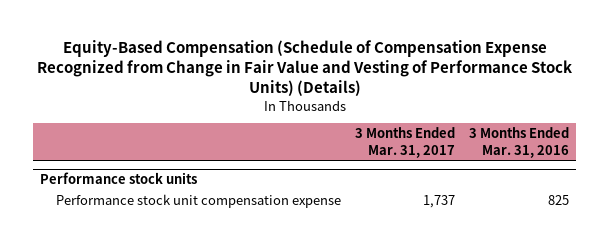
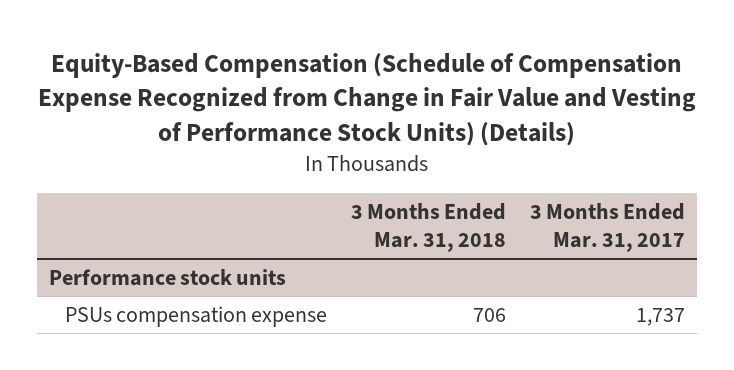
[469,127,570,158] 3 Months Ended Mar. 31, 2016 -> none
none -> [351,203,507,253] 3 Months Ended Mar. 31, 2018
[55,193,341,208] Performance stock unit compensation expense -> [65,306,328,328] PSUs compensation expense

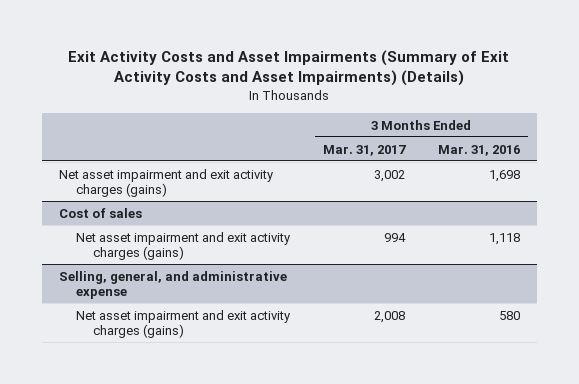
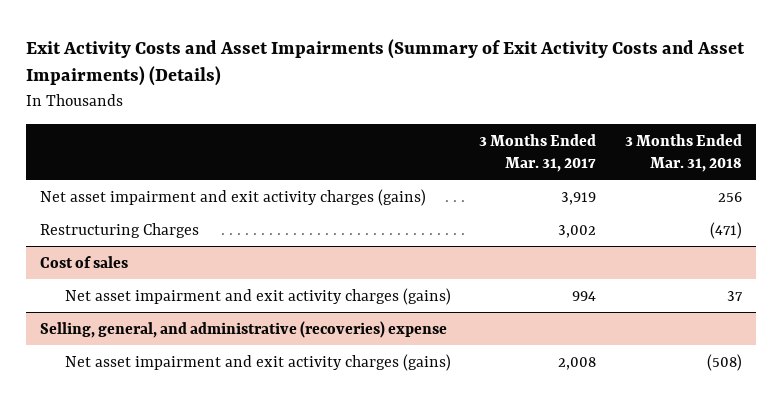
[438,144,521,156] Mar. 31, 2016 -> none
none -> [624,133,742,172] 3 Months Ended Mar. 31, 2018
[373,169,405,182] 3,002 -> [561,191,597,205] 3,919
none -> [39,222,199,238] Restructuring Charges
[58,270,287,299] Selling, general, and administrative expense -> [39,320,447,338] Selling, general, and administrative (recoveries) expense

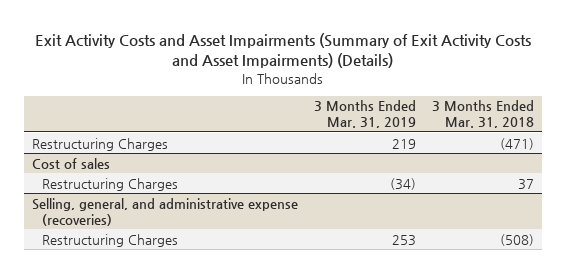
[479,133,597,172] 3 Months Ended Mar. 31, 2017 -> none
none -> [314,100,417,129] 3 Months Ended Mar. 31, 2019
[39,188,426,206] Net asset impairment and exit activity charges (gains) -> none
[65,287,452,305] Net asset impairment and exit activity charges (gains) -> none
[65,353,452,371] Net asset impairment and exit activity charges (gains) -> none
none -> [41,177,178,191] Restructuring Charges
[39,320,447,338] Selling, general, and administrative (recoveries) expense -> [32,197,299,226] Selling, general, and administrative expense (recoveries)
none -> [41,233,178,247] Restructuring Charges

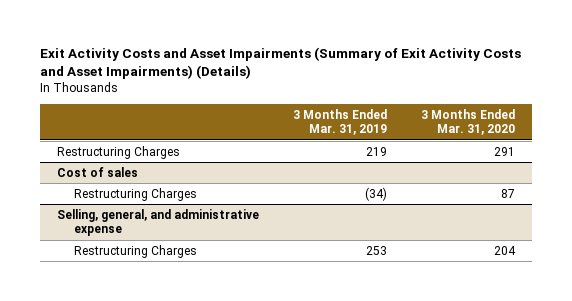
[432,100,535,129] 3 Months Ended Mar. 31, 2018 -> none
none -> [420,108,515,136] 3 Months Ended Mar. 31, 2020
[32,197,299,226] Selling, general, and administrative expense (recoveries) -> [56,208,259,237] Selling, general, and administrative expense

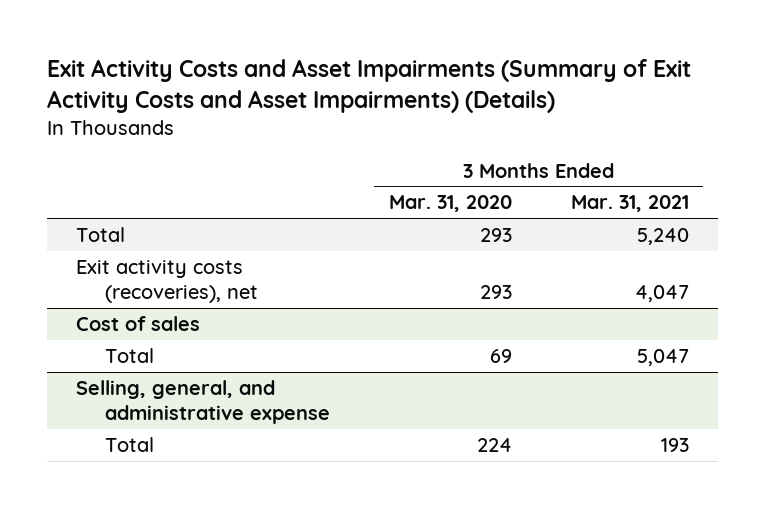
[292,108,387,136] 3 Months Ended Mar. 31, 2019 -> none
none -> [570,195,689,213] Mar. 31, 2021
[56,145,180,159] Restructuring Charges -> none
none -> [76,226,126,242] Total
none -> [76,259,259,304] Exit activity costs (recoveries), net
[73,187,197,201] Restructuring Charges -> none
none -> [105,347,155,363] Total
[73,244,197,258] Restructuring Charges -> none
none -> [105,436,155,452] Total

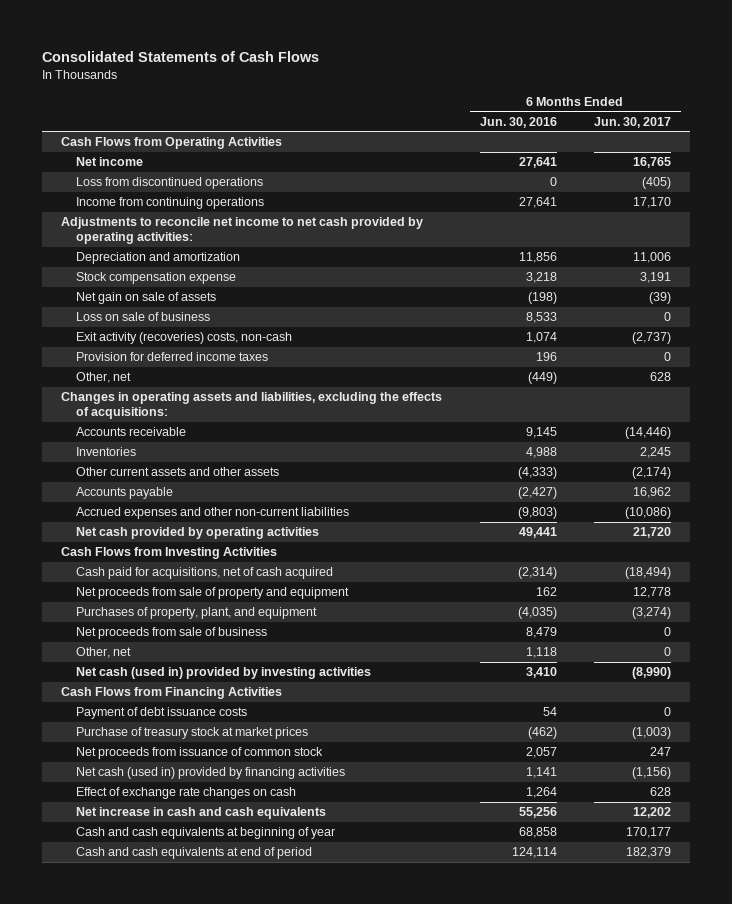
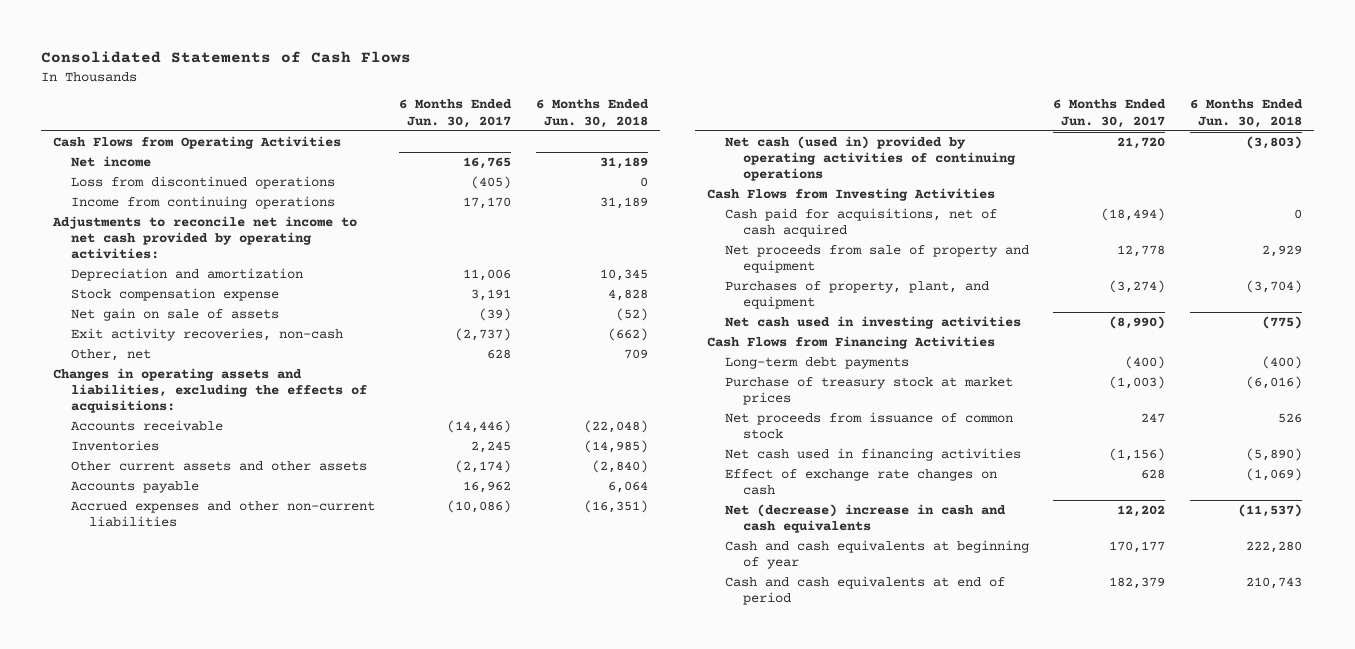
[479,116,557,128] Jun. 30, 2016 -> none
none -> [535,99,649,128] 6 Months Ended Jun. 30, 2018
[76,312,211,322] Loss on sale of business -> none
[76,352,269,362] Provision for deferred income taxes -> none
[76,332,293,345] Exit activity (recoveries) costs, non-cash -> [70,327,343,341] Exit activity recoveries, non-cash
[76,527,320,540] Net cash provided by operating activities -> [724,135,1016,182] Net cash (used in) provided by operating activities of continuing operations
[76,627,268,640] Net proceeds from sale of business -> none
[76,647,132,659] Other, net -> none
[76,667,372,680] Net cash (used in) provided by investing activities -> [724,315,1021,329] Net cash used in investing activities
[76,707,248,720] Payment of debt issuance costs -> none
none -> [724,356,909,369] Long-term debt payments
[76,767,346,780] Net cash (used in) provided by financing activities -> [724,447,1021,461] Net cash used in financing activities
[76,807,327,820] Net increase in cash and cash equivalents -> [724,503,1006,534] Net (decrease) increase in cash and cash equivalents

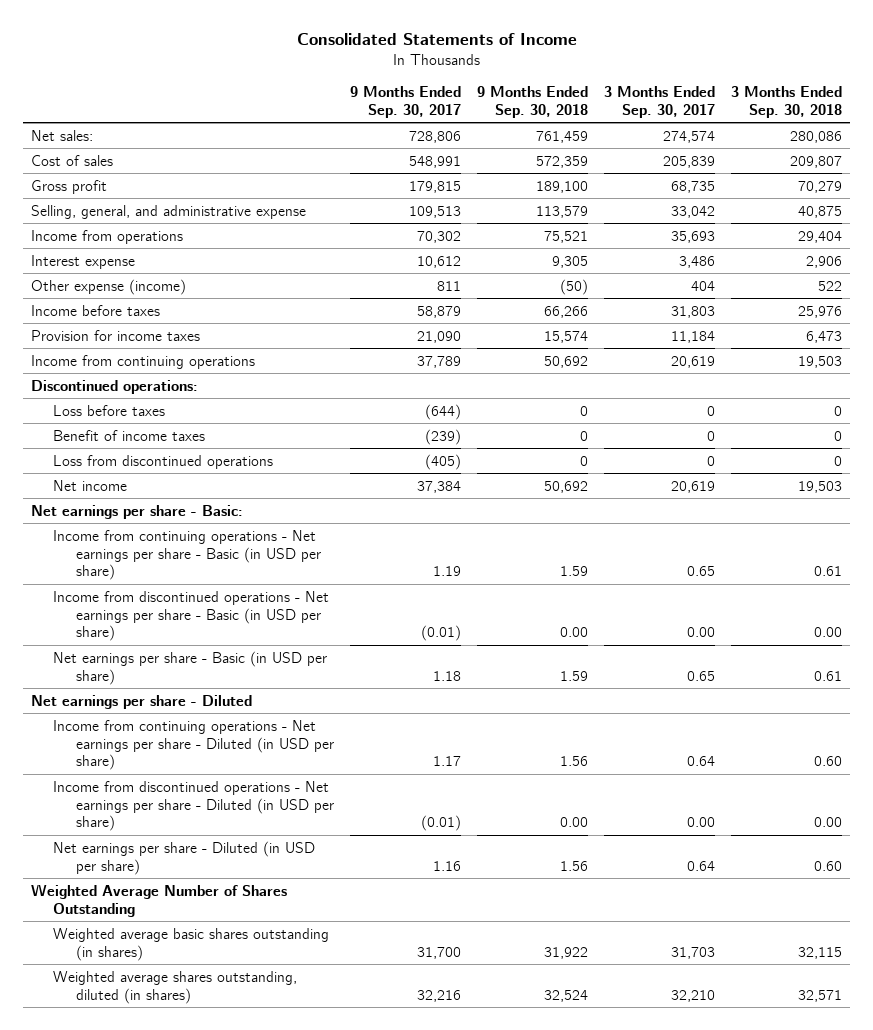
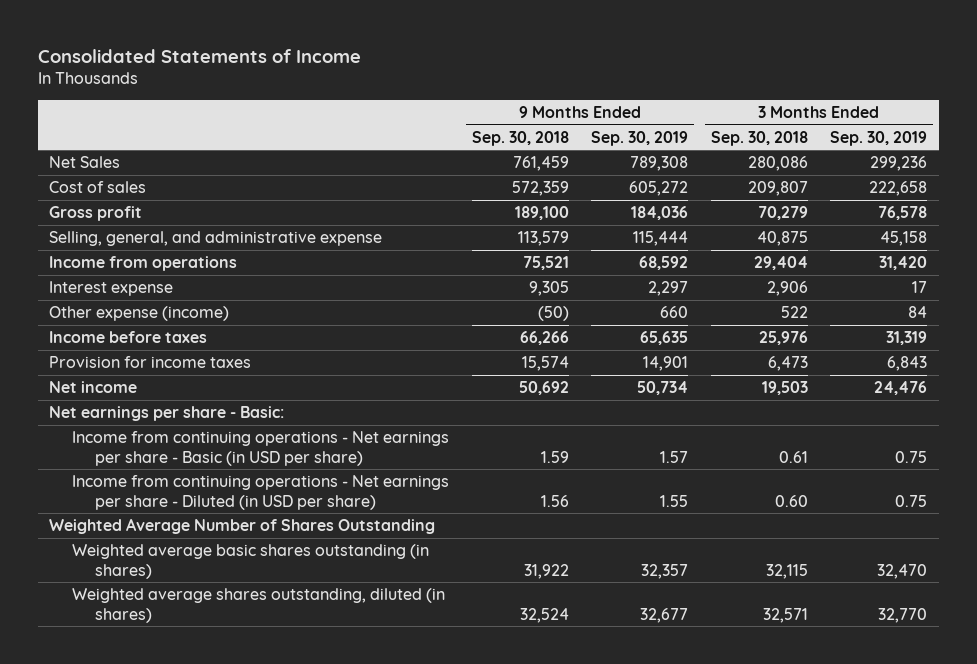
[350,85,462,118] 9 Months Ended Sep. 30, 2017 -> none
[604,85,716,118] 3 Months Ended Sep. 30, 2017 -> none
none -> [591,130,689,146] Sep. 30, 2019
none -> [830,130,928,146] Sep. 30, 2019
[30,129,93,141] Net sales: -> [49,155,121,168] Net Sales
[30,354,255,369] Income from continuing operations -> none
[30,379,198,394] Discontinued operations: -> none
[53,404,166,416] Loss before taxes -> none
[53,429,206,441] Benefit of income taxes -> none
[53,454,274,469] Loss from discontinued operations -> none
[53,590,330,642] Income from discontinued operations - Net earnings per share - Basic (in USD per share) -> none
[53,650,328,685] Net earnings per share - Basic (in USD per share) -> none
[30,694,252,709] Net earnings per share - Diluted -> none
[53,780,335,832] Income from discontinued operations - Net earnings per share - Diluted (in USD per share) -> none
[53,840,316,875] Net earnings per share - Diluted (in USD per share) -> none

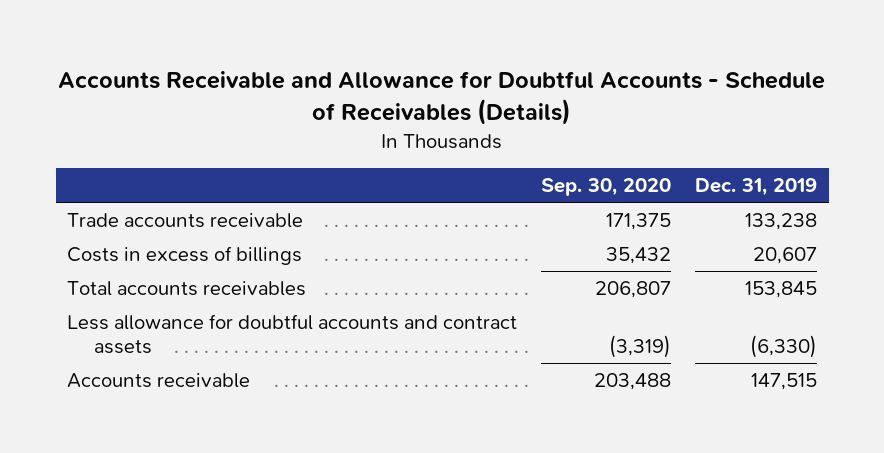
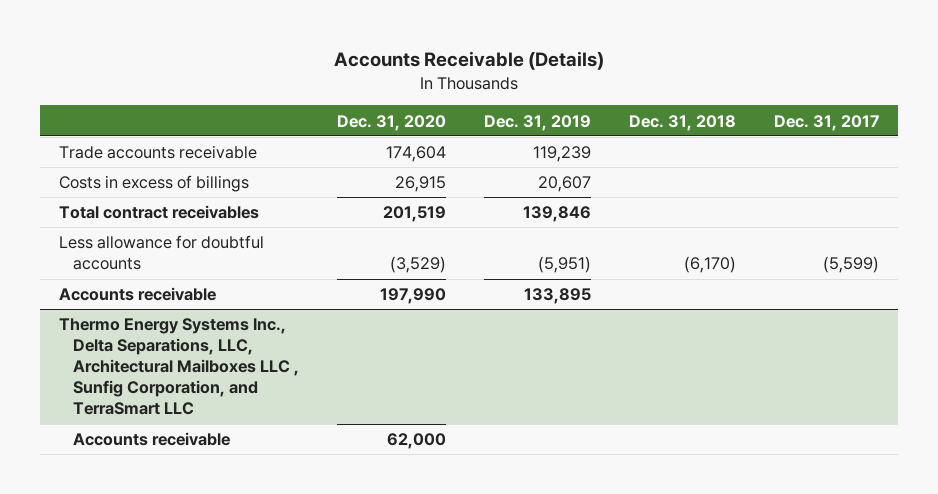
[58,70,826,125] Accounts Receivable and Allowance for Doubtful Accounts - Schedule of Receivables (Details) -> [334,51,605,71] Accounts Receivable (Details)
[541,178,672,197] Sep. 30, 2020 -> none
none -> [336,114,446,131] Dec. 31, 2020
none -> [628,114,736,131] Dec. 31, 2018
none -> [773,114,879,131] Dec. 31, 2017
[744,213,817,231] 133,238 -> [532,146,591,163] 119,239
[67,281,307,297] Total accounts receivables -> [59,205,260,220] Total contract receivables
[744,281,817,299] 153,845 -> [522,206,591,223] 139,846
[67,314,518,354] Less allowance for doubtful accounts and contract assets -> [59,235,265,271] Less allowance for doubtful accounts
[749,334,817,358] (6,330) -> [537,256,591,274] (5,951)
[750,373,817,391] 147,515 -> [523,288,591,305] 133,895
none -> [59,318,299,416] Thermo Energy Systems Inc., Delta Separations, LLC, Architectural Mailboxes LLC , Sunfig Corporation, and TerraSmart LLC
none -> [72,432,230,447] Accounts receivable

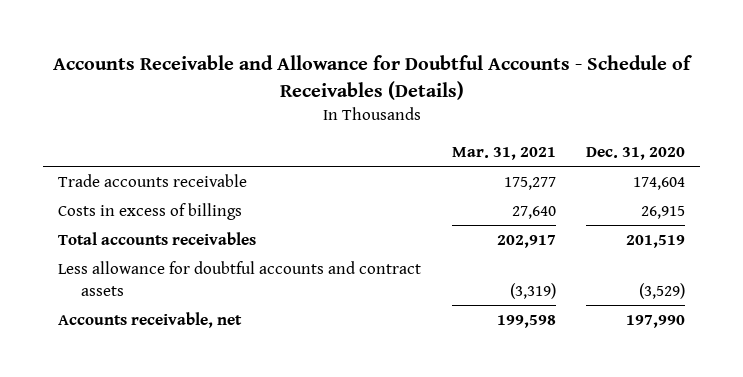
[334,51,605,71] Accounts Receivable (Details) -> [52,54,692,100] Accounts Receivable and Allowance for Doubtful Accounts - Schedule of Receivables (Details)
[483,114,591,131] Dec. 31, 2019 -> none
[628,114,736,131] Dec. 31, 2018 -> none
[773,114,879,131] Dec. 31, 2017 -> none
none -> [451,147,556,161] Mar. 31, 2021
[59,318,299,416] Thermo Energy Systems Inc., Delta Separations, LLC, Architectural Mailboxes LLC , Sunfig Corporation, and TerraSmart LLC -> none
[72,432,230,447] Accounts receivable -> none
[59,205,260,220] Total contract receivables -> [58,231,257,245] Total accounts receivables
[59,235,265,271] Less allowance for doubtful accounts -> [58,260,422,296] Less allowance for doubtful accounts and contract assets
[59,287,217,302] Accounts receivable -> [58,311,243,328] Accounts receivable, net

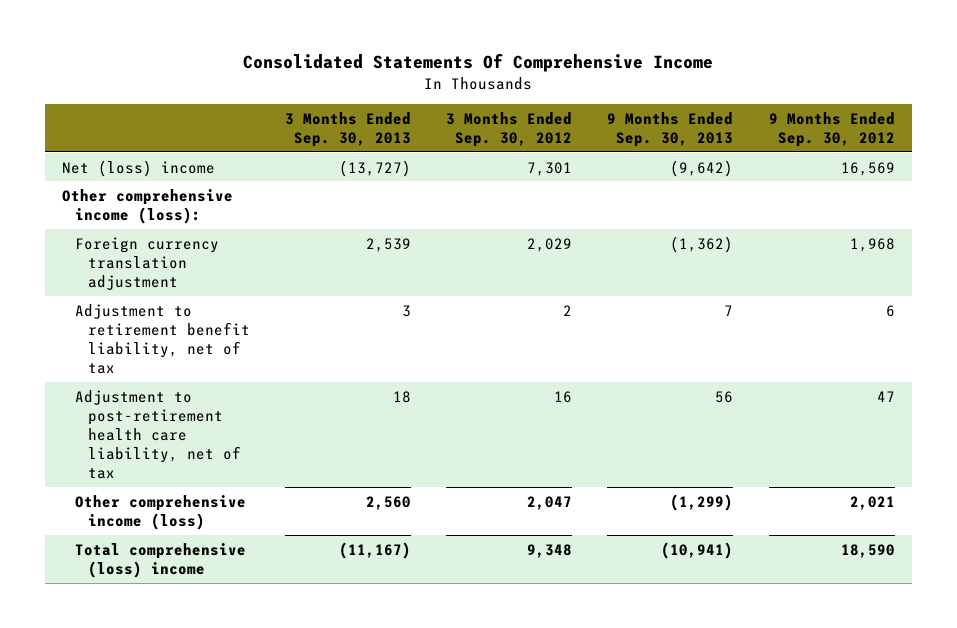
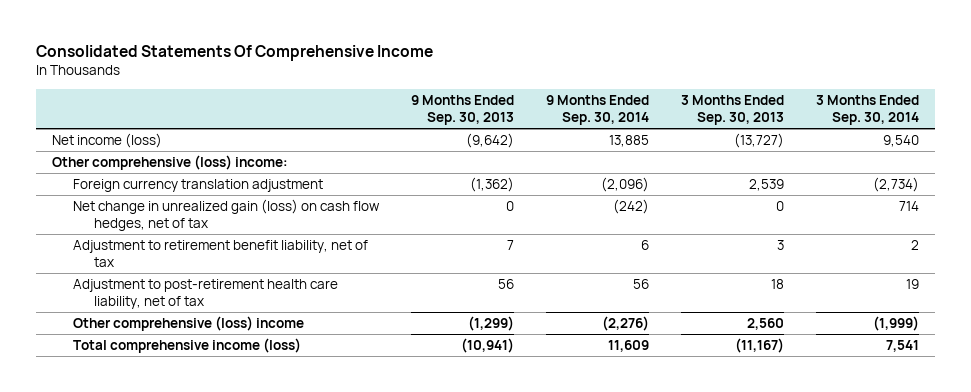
[446,111,573,147] 3 Months Ended Sep. 30, 2012 -> none
[768,111,895,147] 9 Months Ended Sep. 30, 2012 -> none
none -> [546,94,650,125] 9 Months Ended Sep. 30, 2014
none -> [816,94,920,125] 3 Months Ended Sep. 30, 2014
[62,159,216,177] Net (loss) income -> [51,132,162,148] Net income (loss)
[62,188,234,224] Other comprehensive income (loss): -> [51,154,288,170] Other comprehensive (loss) income:
none -> [73,198,381,232] Net change in unrealized gain (loss) on cash flow hedges, net of tax
[75,494,247,530] Other comprehensive income (loss) -> [73,315,305,331] Other comprehensive (loss) income
[75,542,247,578] Total comprehensive (loss) income -> [73,337,302,353] Total comprehensive income (loss)

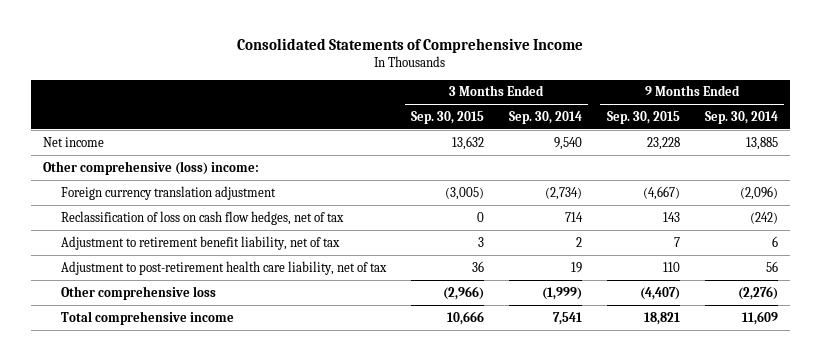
[35,44,433,61] Consolidated Statements Of Comprehensive Income -> [237,38,584,54] Consolidated Statements of Comprehensive Income
[411,94,515,125] 9 Months Ended Sep. 30, 2013 -> none
[681,94,785,125] 3 Months Ended Sep. 30, 2013 -> none
none -> [410,110,484,124] Sep. 30, 2015
none -> [606,110,680,124] Sep. 30, 2015
[51,132,162,148] Net income (loss) -> [43,136,105,147] Net income
[73,198,381,232] Net change in unrealized gain (loss) on cash flow hedges, net of tax -> [60,210,344,225] Reclassification of loss on cash flow hedges, net of tax
[73,315,305,331] Other comprehensive (loss) income -> [60,285,216,300] Other comprehensive loss
[73,337,302,353] Total comprehensive income (loss) -> [60,310,234,325] Total comprehensive income

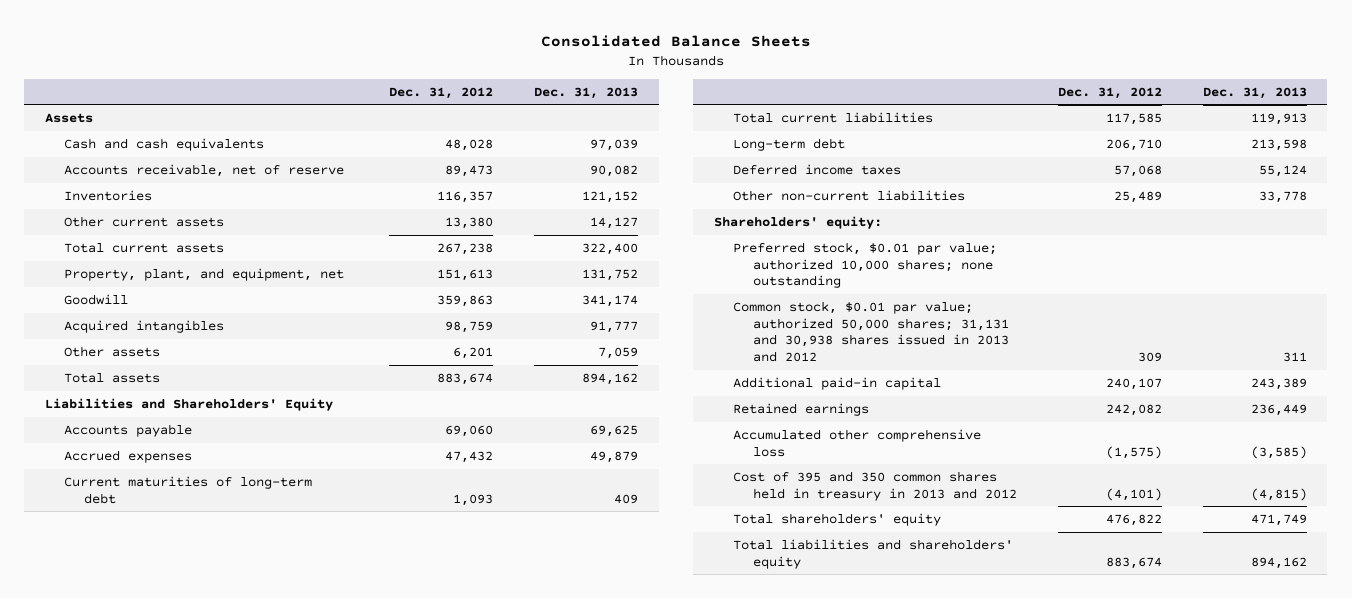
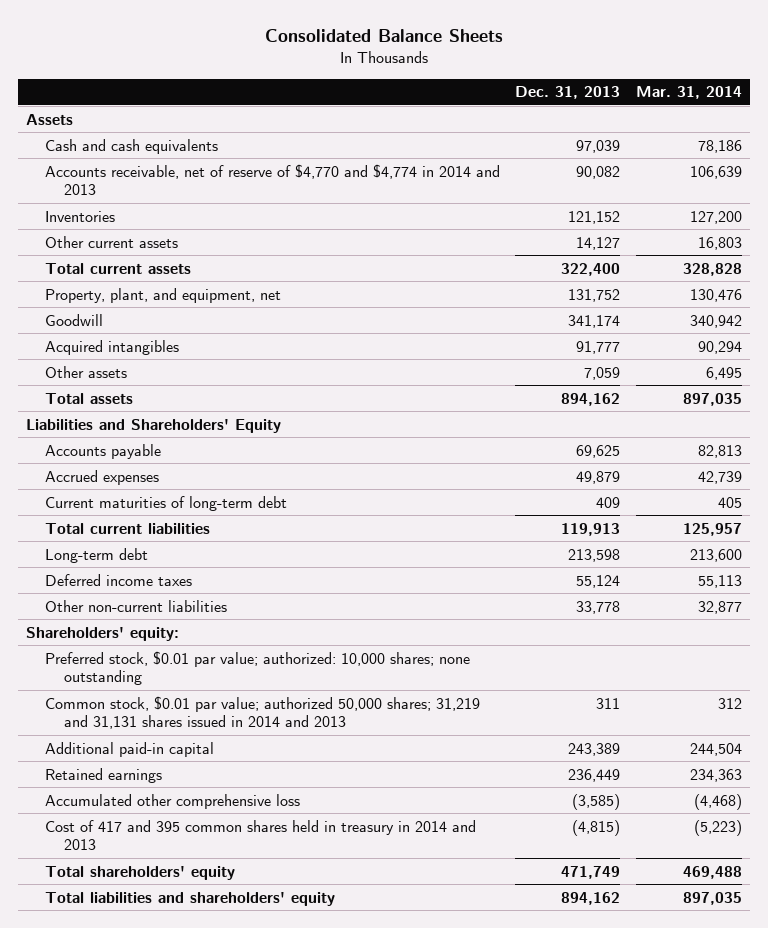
[388,86,493,99] Dec. 31, 2012 -> none
none -> [636,86,743,100] Mar. 31, 2014
[64,164,345,178] Accounts receivable, net of reserve -> [44,163,500,195] Accounts receivable, net of reserve of $4,770 and $4,774 in 2014 and 2013
[733,242,998,289] Preferred stock, $0.01 par value; authorized 10,000 shares; none outstanding -> [44,650,470,685] Preferred stock, $0.01 par value; authorized: 10,000 shares; none outstanding
[733,301,1009,362] Common stock, $0.01 par value; authorized 50,000 shares; 31,131 and 30,938 shares issued in 2013 and 2012 -> [44,695,480,729] Common stock, $0.01 par value; authorized 50,000 shares; 31,219 and 31,131 shares issued in 2014 and 2013
[733,471,1017,501] Cost of 395 and 350 common shares held in treasury in 2013 and 2012 -> [44,819,476,850] Cost of 417 and 395 common shares held in treasury in 2014 and 2013

